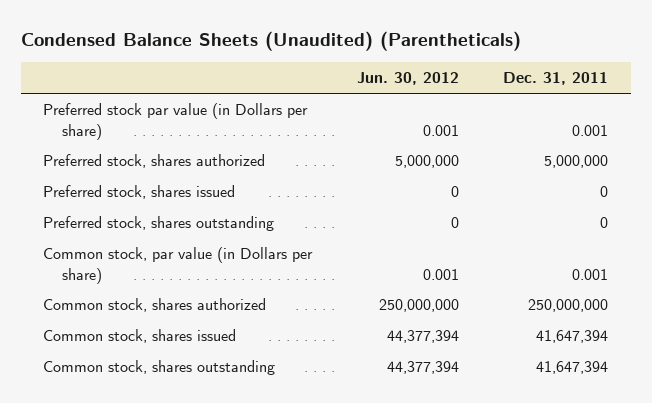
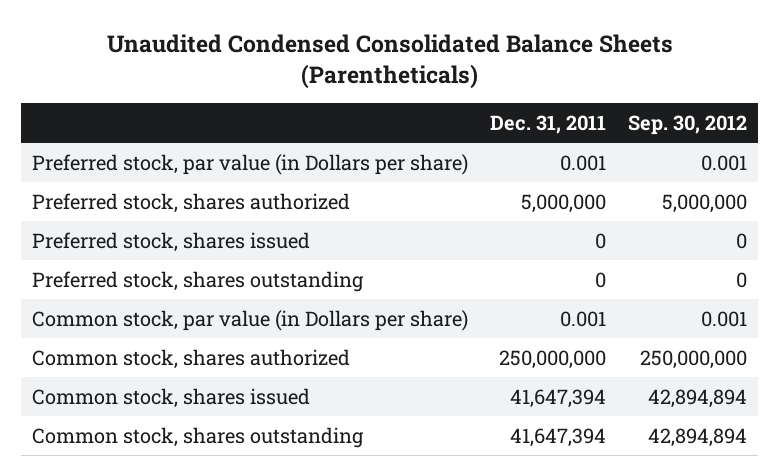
[21,31,522,52] Condensed Balance Sheets (Unaudited) (Parentheticals) -> [106,34,673,89] Unaudited Condensed Consolidated Balance Sheets (Parentheticals)
[356,72,459,86] Jun. 30, 2012 -> none
none -> [627,114,747,135] Sep. 30, 2012
[43,102,309,140] Preferred stock par value (in Dollars per share) -> [32,153,469,175] Preferred stock, par value (in Dollars per share)

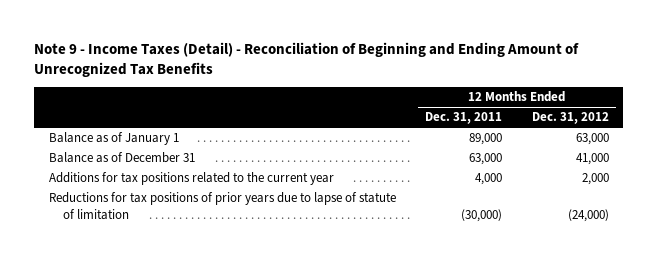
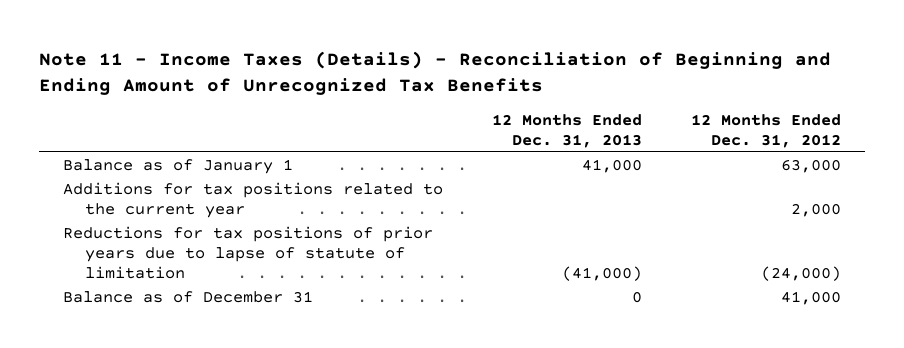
[34,42,580,78] Note 9 - Income Taxes (Detail) - Reconciliation of Beginning and Ending Amount of Unrecognized Tax Benefits -> [38,50,831,95] Note 11 - Income Taxes (Details) - Reconciliation of Beginning and Ending Amount of Unrecognized Tax Benefits
[425,112,503,125] Dec. 31, 2011 -> none
none -> [491,113,642,148] 12 Months Ended Dec. 31, 2013
[48,152,195,164] Balance as of December 31 -> [63,291,314,304] Balance as of December 31

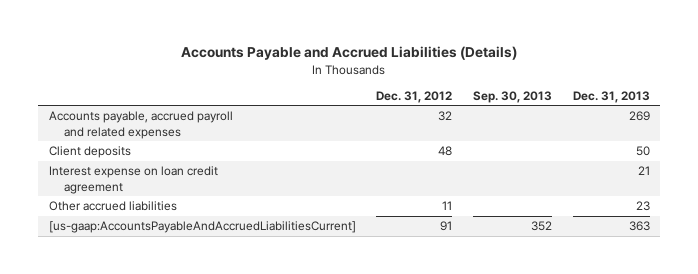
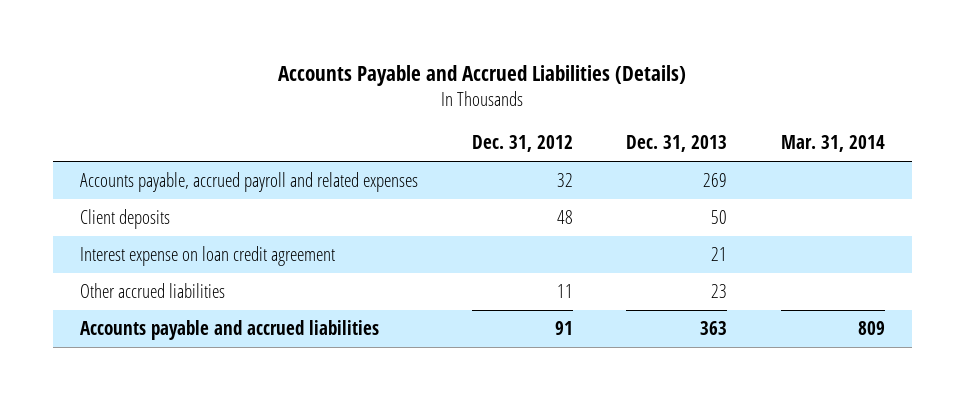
[472,91,552,104] Sep. 30, 2013 -> none
none -> [781,135,886,153] Mar. 31, 2014
[48,221,356,234] [us-gaap:AccountsPayableAndAccruedLiabilitiesCurrent] -> [79,320,379,341] Accounts payable and accrued liabilities

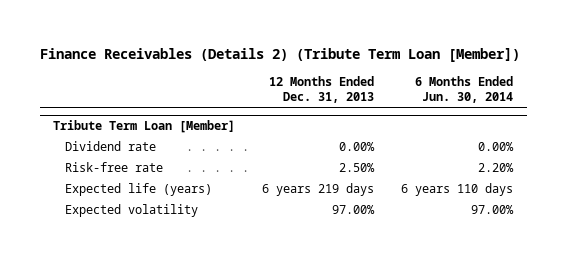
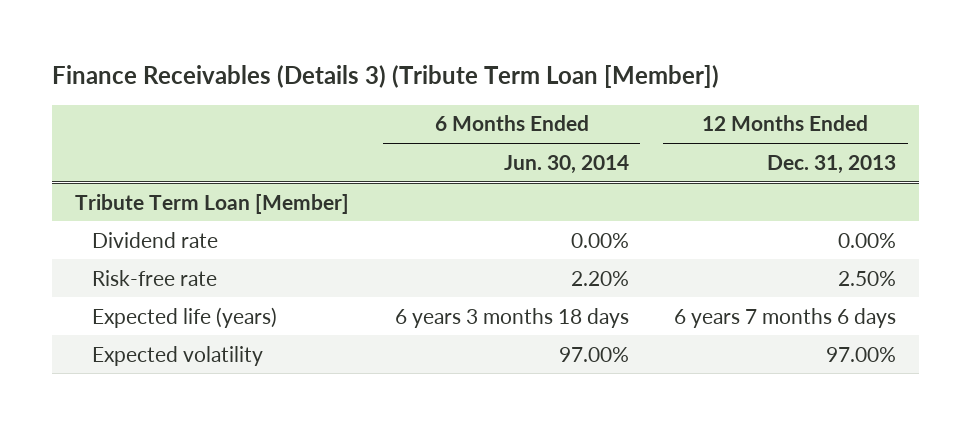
[39,47,520,62] Finance Receivables (Details 2) (Tribute Term Loan [Member]) -> [52,65,720,89] Finance Receivables (Details 3) (Tribute Term Loan [Member])
[262,182,375,196] 6 years 219 days -> [674,307,897,328] 6 years 7 months 6 days
[401,182,514,196] 6 years 110 days -> [394,307,629,328] 6 years 3 months 18 days

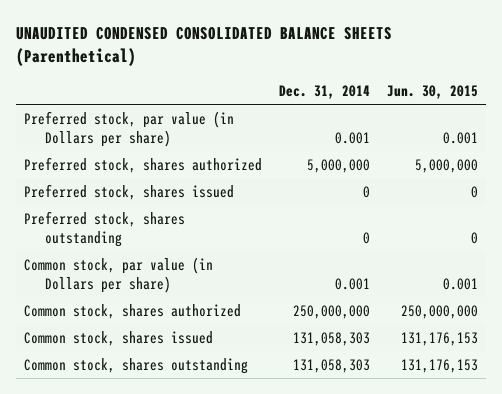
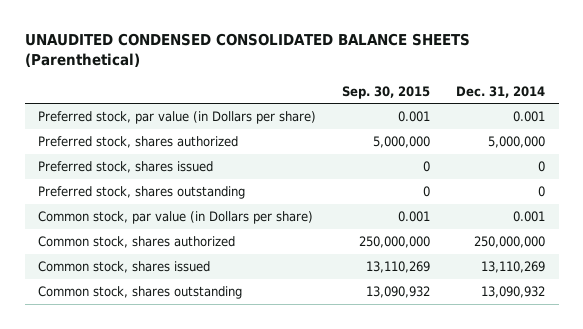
[386,84,478,99] Jun. 30, 2015 -> none
none -> [342,85,431,99] Sep. 30, 2015
[292,331,370,346] 131,058,303 -> [481,261,546,274] 13,110,269
[292,358,370,373] 131,058,303 -> [481,286,546,299] 13,090,932

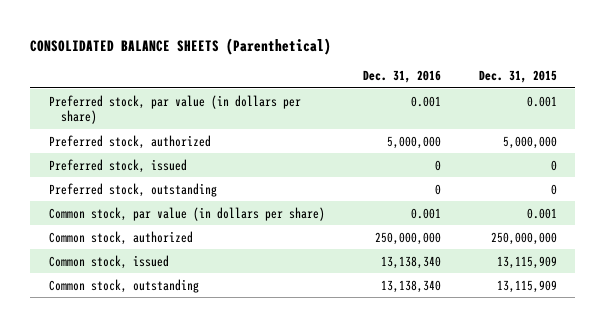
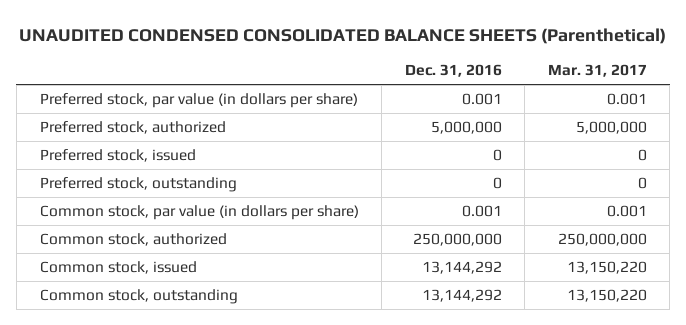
[30,37,332,55] CONSOLIDATED BALANCE SHEETS (Parenthetical) -> [19,27,667,44] UNAUDITED CONDENSED CONSOLIDATED BALANCE SHEETS (Parenthetical)
[478,70,557,84] Dec. 31, 2015 -> none
none -> [547,64,647,78] Mar. 31, 2017
[380,255,441,269] 13,138,340 -> [421,260,502,274] 13,144,292
[380,279,441,293] 13,138,340 -> [421,288,502,302] 13,144,292

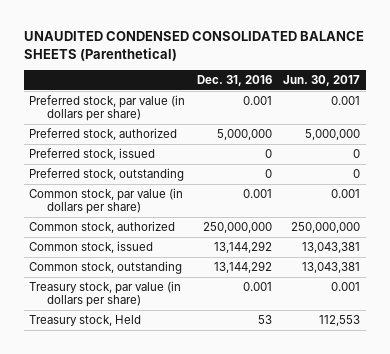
[547,64,647,78] Mar. 31, 2017 -> none
none -> [283,75,361,87] Jun. 30, 2017
none -> [29,280,182,308] Treasury stock, par value (in dollars per share)
none -> [29,314,142,326] Treasury stock, Held

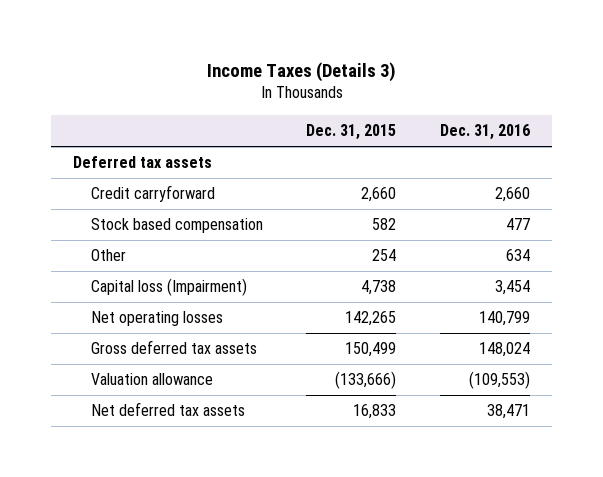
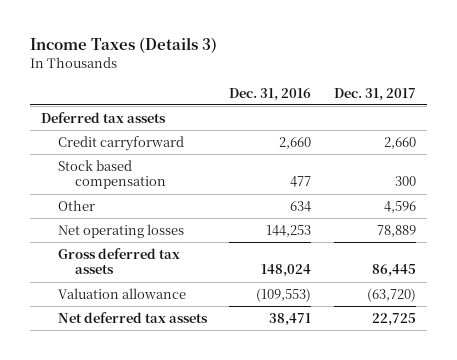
[306,124,397,141] Dec. 31, 2015 -> none
none -> [333,87,416,101] Dec. 31, 2017
[90,278,247,297] Capital loss (Impairment) -> none
[478,311,530,327] 140,799 -> [266,224,312,237] 144,253

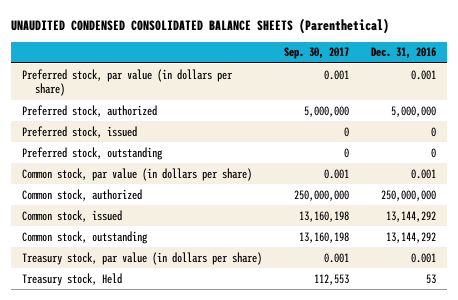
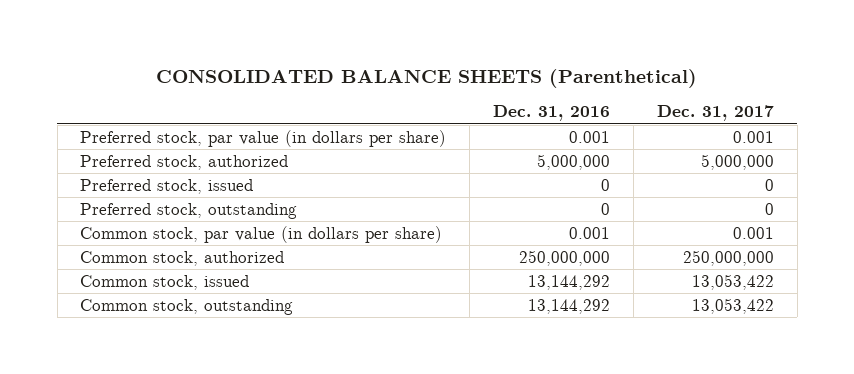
[11,17,390,34] UNAUDITED CONDENSED CONSOLIDATED BALANCE SHEETS (Parenthetical) -> [156,68,698,88] CONSOLIDATED BALANCE SHEETS (Parenthetical)
[284,47,350,60] Sep. 30, 2017 -> none
none -> [656,105,774,122] Dec. 31, 2017
[22,251,263,265] Treasury stock, par value (in dollars per share) -> none
[22,272,123,286] Treasury stock, Held -> none

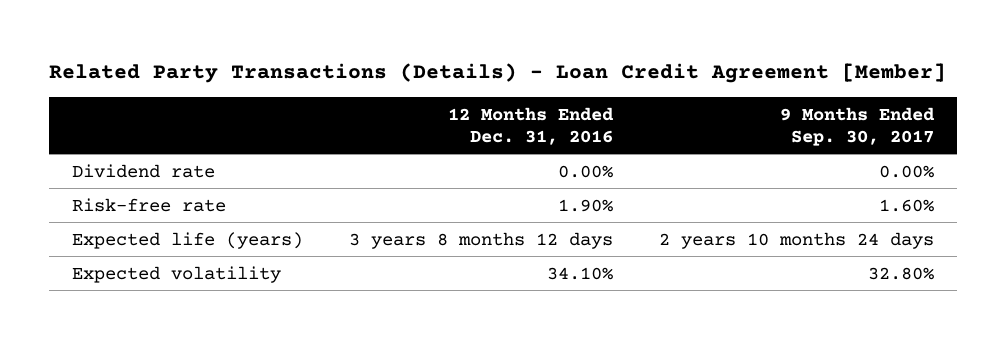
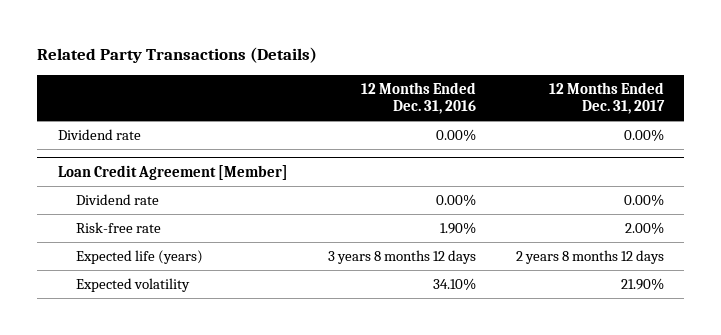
[49,63,947,84] Related Party Transactions (Details) - Loan Credit Agreement [Member] -> [37,47,318,64] Related Party Transactions (Details)
[780,106,936,146] 9 Months Ended Sep. 30, 2017 -> none
none -> [548,81,665,115] 12 Months Ended Dec. 31, 2017
none -> [57,164,288,180] Loan Credit Agreement [Member]
none -> [75,194,159,206] Dividend rate

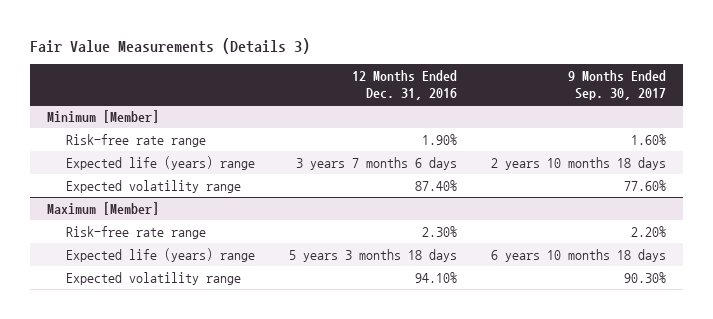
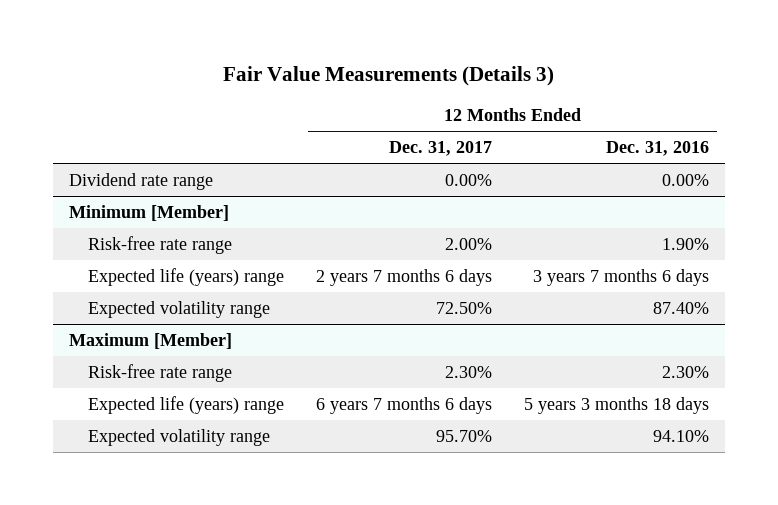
[568,70,667,100] 9 Months Ended Sep. 30, 2017 -> none
none -> [389,141,493,157] Dec. 31, 2017
none -> [68,172,213,190] Dividend rate range

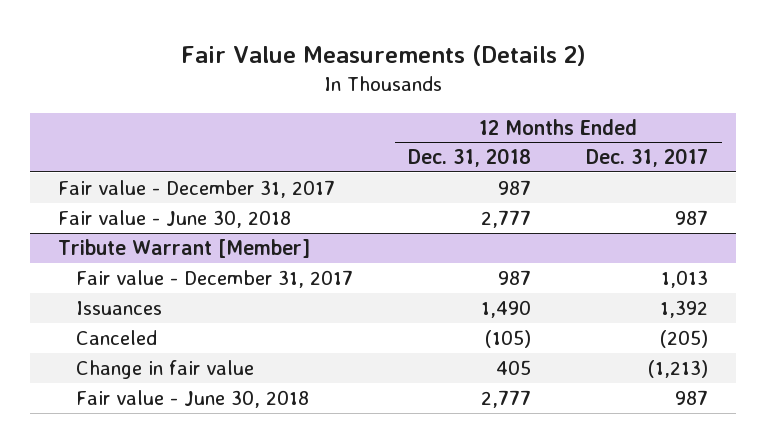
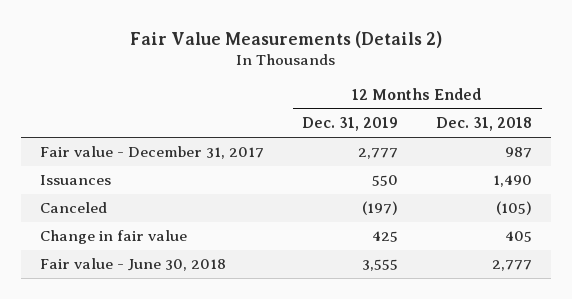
[586,148,709,168] Dec. 31, 2017 -> none
none -> [302,117,399,132] Dec. 31, 2019
[57,210,291,229] Fair value - June 30, 2018 -> none
[57,239,310,259] Tribute Warrant [Member] -> none
[76,270,354,289] Fair value - December 31, 2017 -> none

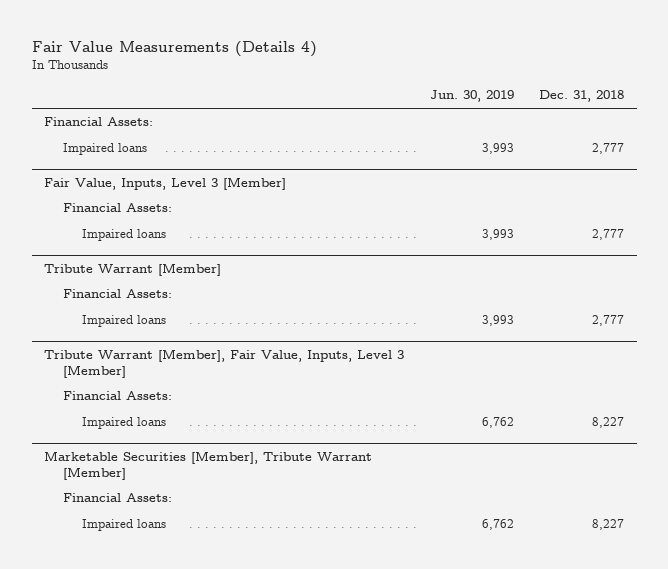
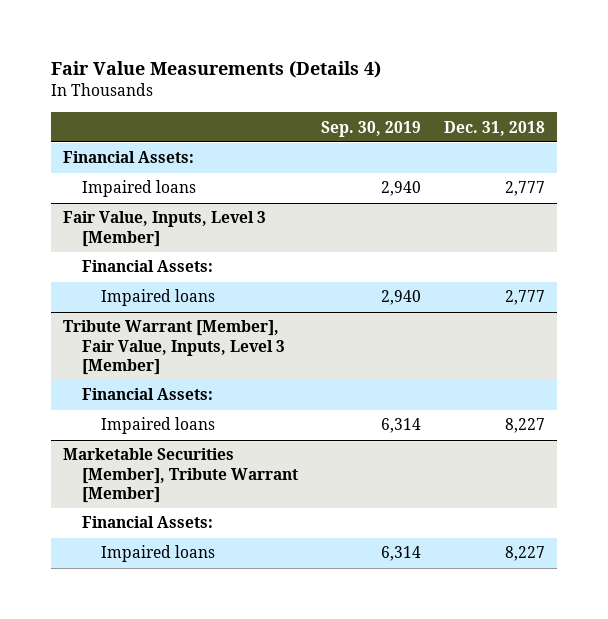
[429,90,514,103] Jun. 30, 2019 -> none
none -> [320,120,421,137] Sep. 30, 2019
[44,262,222,276] Tribute Warrant [Member] -> none
[63,289,173,299] Financial Assets: -> none
[82,315,167,328] Impaired loans -> none

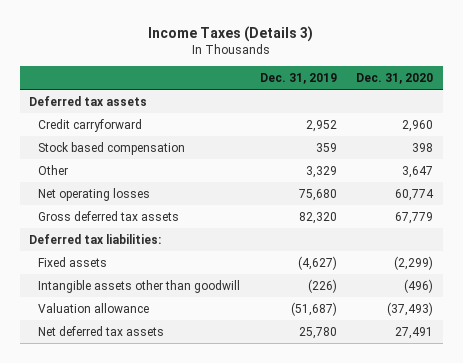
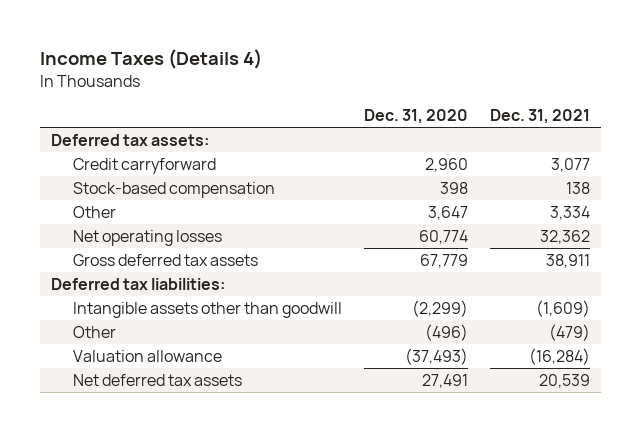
[148,26,314,43] Income Taxes (Details 3) -> [39,49,262,70] Income Taxes (Details 4)
[259,73,337,85] Dec. 31, 2019 -> none
none -> [490,109,591,125] Dec. 31, 2021
[29,95,148,106] Deferred tax assets -> [50,133,209,146] Deferred tax assets:
[38,141,186,155] Stock based compensation -> [72,181,275,198] Stock-based compensation
[38,256,108,267] Fixed assets -> none
[404,278,434,293] (496) -> [411,299,468,317] (2,299)
none -> [72,325,116,338] Other

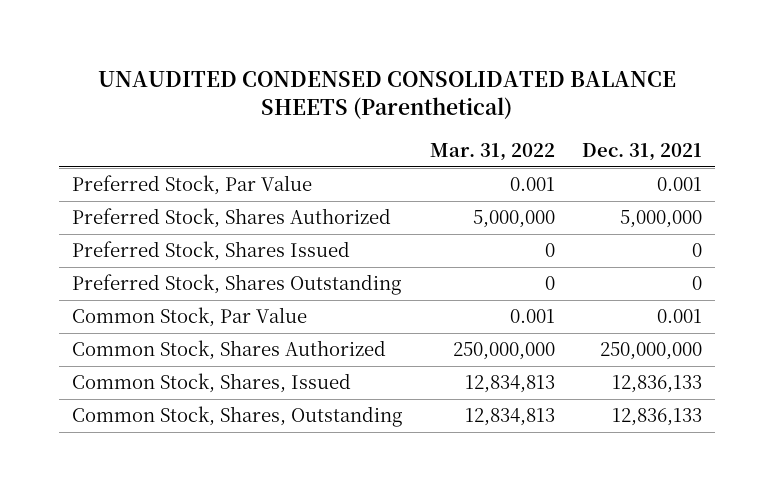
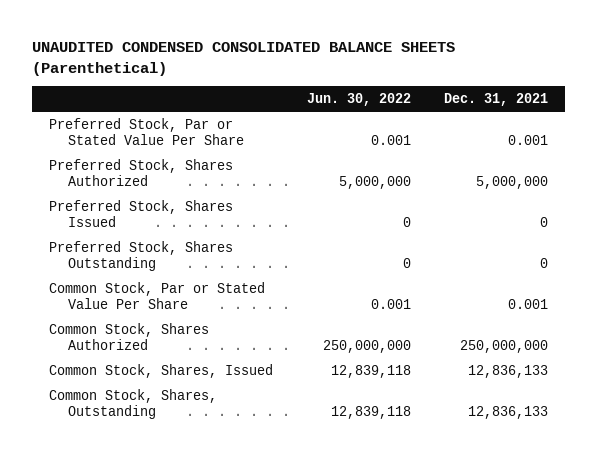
[429,142,555,161] Mar. 31, 2022 -> none
none -> [306,93,411,107] Jun. 30, 2022
[72,175,313,196] Preferred Stock, Par Value -> [48,117,244,145] Preferred Stock, Par or Stated Value Per Share
[72,307,308,328] Common Stock, Par Value -> [48,281,265,309] Common Stock, Par or Stated Value Per Share

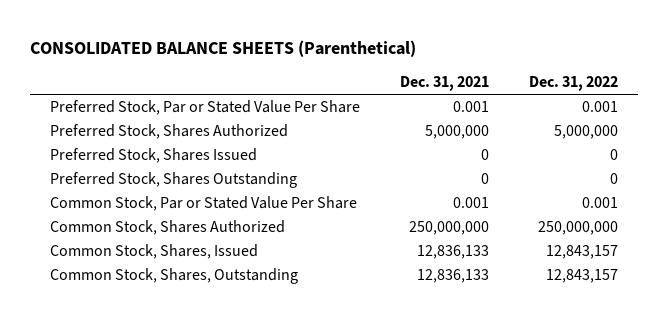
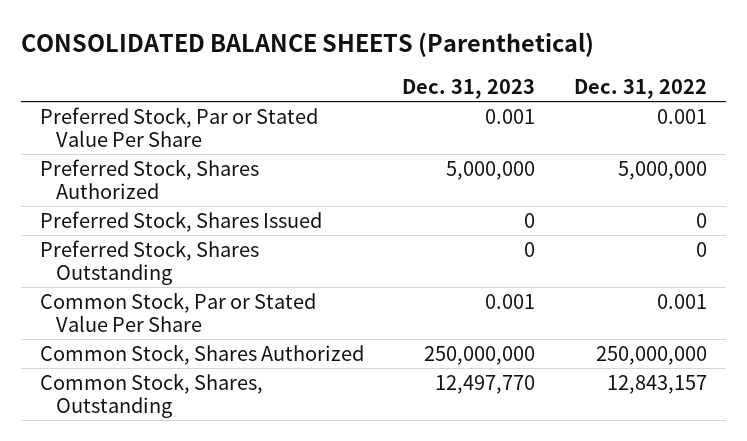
[399,76,489,92] Dec. 31, 2021 -> none
none -> [402,79,536,100] Dec. 31, 2023
[49,244,258,260] Common Stock, Shares, Issued -> none

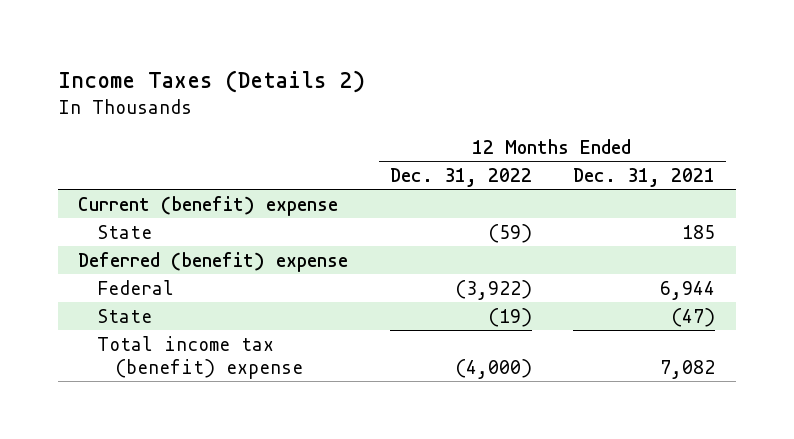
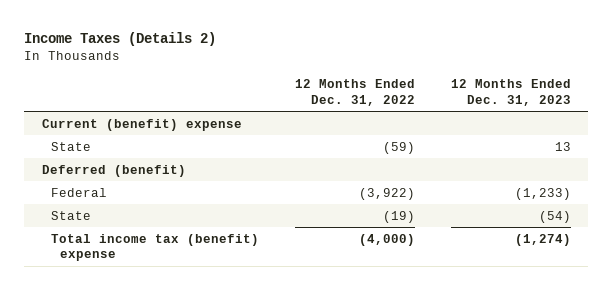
[573,167,716,187] Dec. 31, 2021 -> none
none -> [450,78,571,106] 12 Months Ended Dec. 31, 2023
[78,251,349,272] Deferred (benefit) expense -> [42,164,187,177] Deferred (benefit)

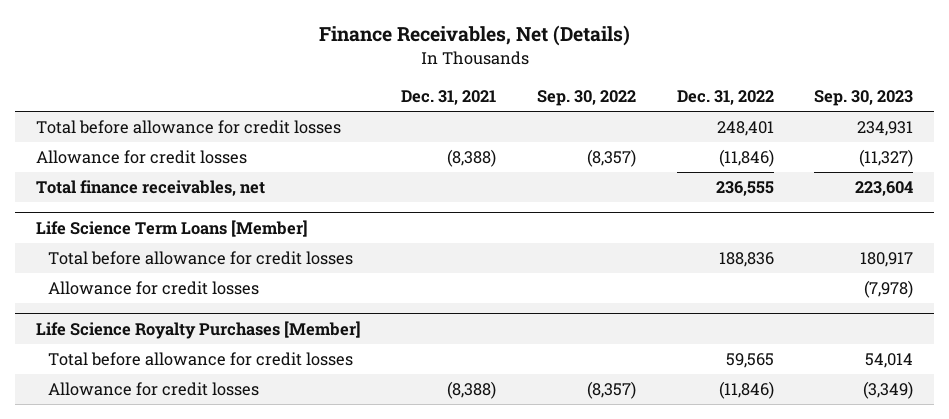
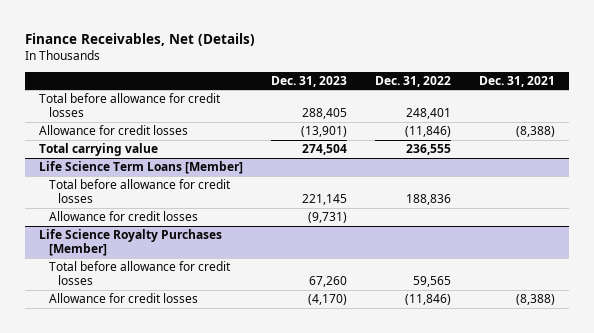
[537,90,637,107] Sep. 30, 2022 -> none
[814,90,914,107] Sep. 30, 2023 -> none
none -> [271,75,348,87] Dec. 31, 2023
[35,180,265,197] Total finance receivables, net -> [39,143,159,157] Total carrying value

